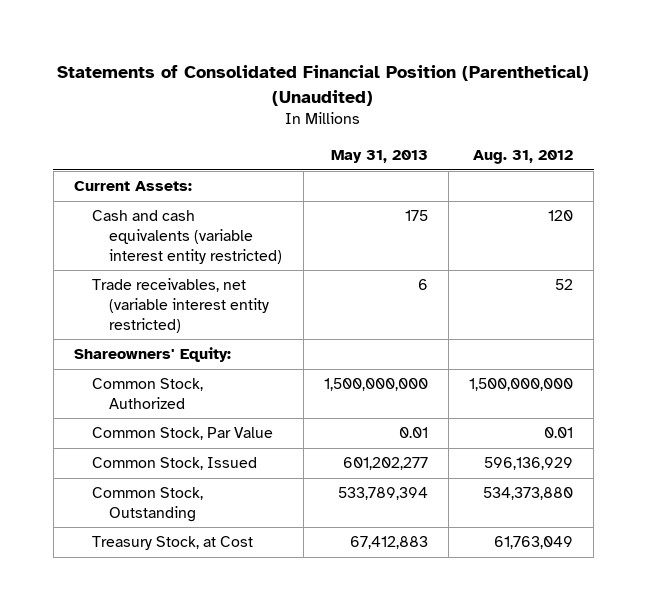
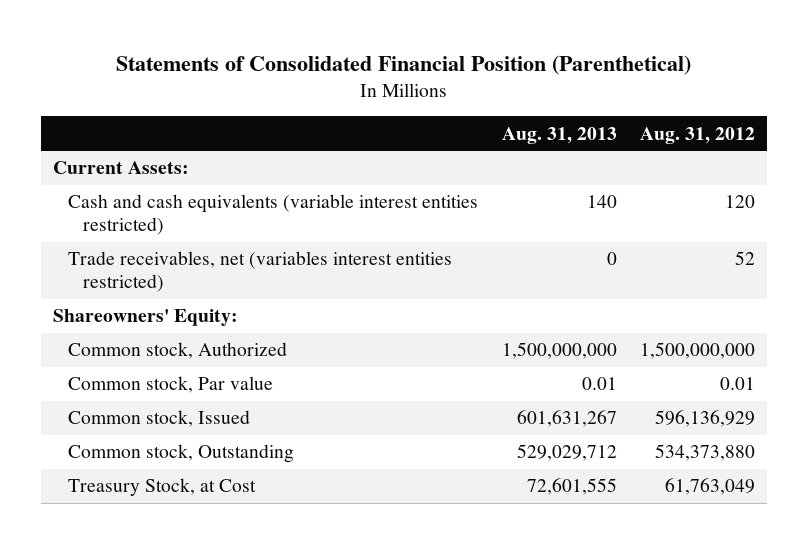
[57,64,590,106] Statements of Consolidated Financial Position (Parenthetical) (Unaudited) -> [116,54,692,75] Statements of Consolidated Financial Position (Parenthetical)
[330,150,428,164] May 31, 2013 -> none
none -> [501,126,617,144] Aug. 31, 2013
[91,210,283,264] Cash and cash equivalents (variable interest entity restricted) -> [68,194,479,236] Cash and cash equivalents (variable interest entities restricted)
[91,278,270,333] Trade receivables, net (variable interest entity restricted) -> [68,251,453,293] Trade receivables, net (variables interest entities restricted)
[91,378,203,409] Common Stock, Authorized -> [68,342,288,360] Common stock, Authorized
[91,427,273,441] Common Stock, Par Value -> [68,376,274,394] Common stock, Par value
[91,457,257,471] Common Stock, Issued -> [68,410,251,428] Common stock, Issued
[91,487,203,522] Common Stock, Outstanding -> [68,444,295,464] Common stock, Outstanding

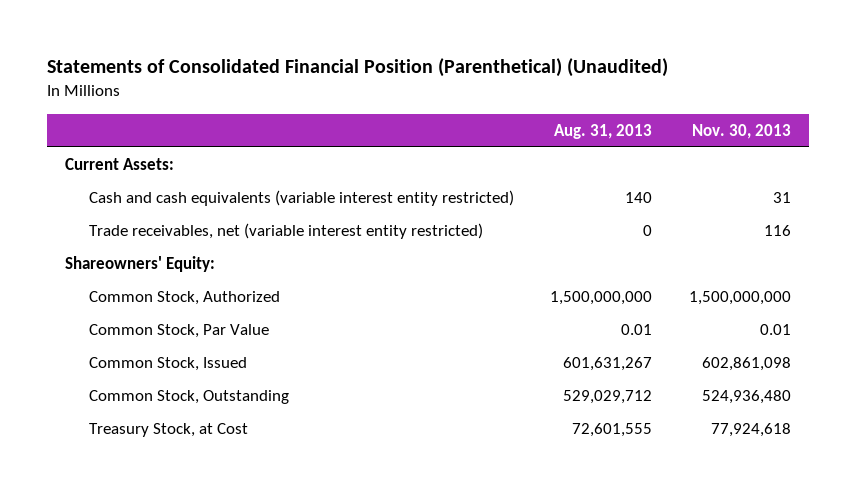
[116,54,692,75] Statements of Consolidated Financial Position (Parenthetical) -> [46,58,668,78] Statements of Consolidated Financial Position (Parenthetical) (Unaudited)
[640,126,756,144] Aug. 31, 2012 -> none
none -> [691,123,791,139] Nov. 30, 2013
[68,194,479,236] Cash and cash equivalents (variable interest entities restricted) -> [88,190,514,207] Cash and cash equivalents (variable interest entity restricted)
[68,251,453,293] Trade receivables, net (variables interest entities restricted) -> [88,223,483,240] Trade receivables, net (variable interest entity restricted)
[68,342,288,360] Common stock, Authorized -> [88,291,280,306] Common Stock, Authorized
[68,376,274,394] Common stock, Par value -> [88,324,269,339] Common Stock, Par Value
[68,410,251,428] Common stock, Issued -> [88,357,247,372] Common Stock, Issued
[68,444,295,464] Common stock, Outstanding -> [88,390,289,405] Common Stock, Outstanding

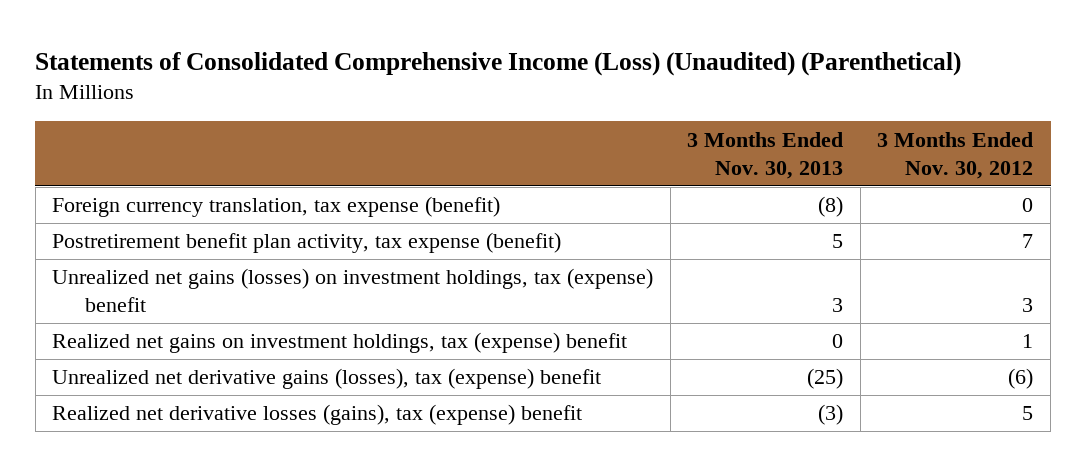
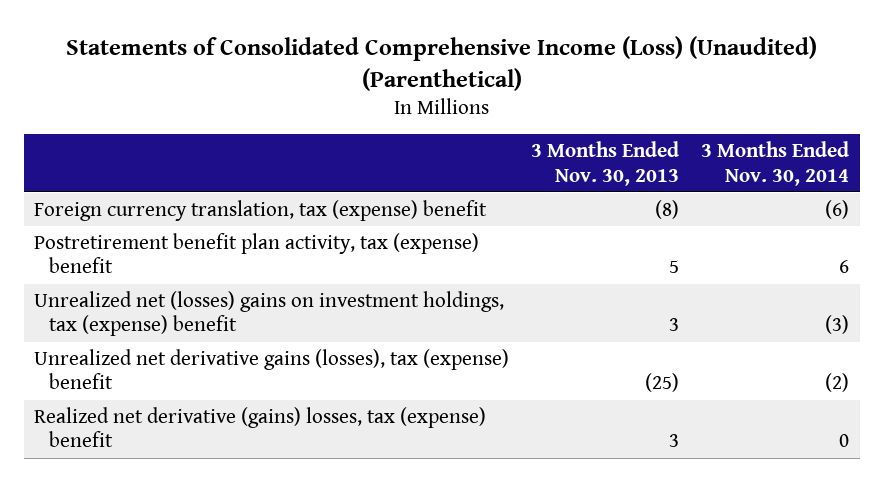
[877,131,1034,179] 3 Months Ended Nov. 30, 2012 -> none
none -> [700,141,849,186] 3 Months Ended Nov. 30, 2014
[52,332,628,354] Realized net gains on investment holdings, tax (expense) benefit -> none
[52,196,501,218] Foreign currency translation, tax expense (benefit) -> [34,199,488,221] Foreign currency translation, tax (expense) benefit
[52,232,562,254] Postretirement benefit plan activity, tax expense (benefit) -> [34,232,480,274] Postretirement benefit plan activity, tax (expense) benefit
[52,268,654,313] Unrealized net gains (losses) on investment holdings, tax (expense) benefit -> [34,290,505,337] Unrealized net (losses) gains on investment holdings, tax (expense) benefit
[52,404,583,426] Realized net derivative losses (gains), tax (expense) benefit -> [34,406,487,448] Realized net derivative (gains) losses, tax (expense) benefit
[818,404,844,426] (3) -> [669,434,680,448] 3

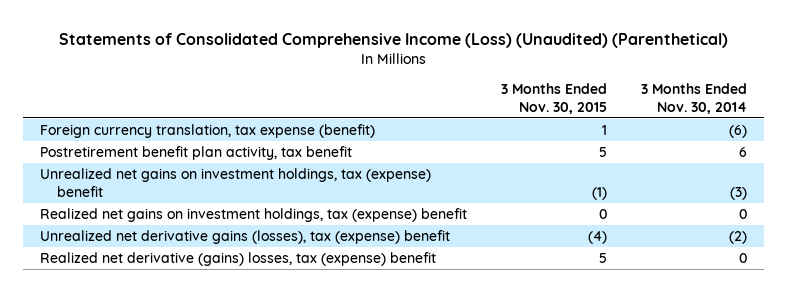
[531,141,680,186] 3 Months Ended Nov. 30, 2013 -> none
none -> [501,82,608,114] 3 Months Ended Nov. 30, 2015
[34,199,488,221] Foreign currency translation, tax (expense) benefit -> [40,124,376,139] Foreign currency translation, tax expense (benefit)
[34,232,480,274] Postretirement benefit plan activity, tax (expense) benefit -> [40,146,353,161] Postretirement benefit plan activity, tax benefit
[34,290,505,337] Unrealized net (losses) gains on investment holdings, tax (expense) benefit -> [40,168,432,197] Unrealized net gains on investment holdings, tax (expense) benefit
none -> [40,208,468,223] Realized net gains on investment holdings, tax (expense) benefit

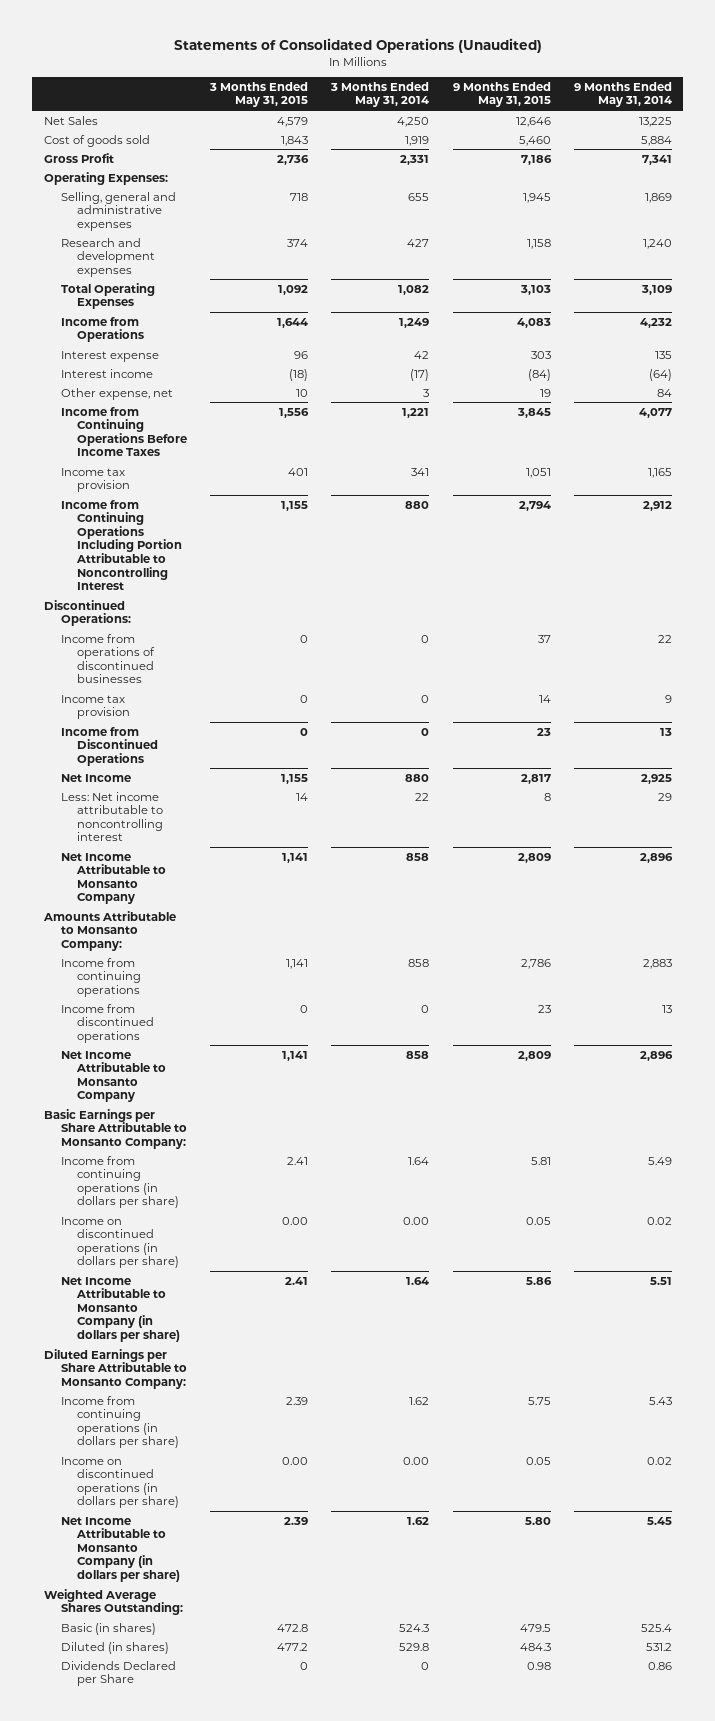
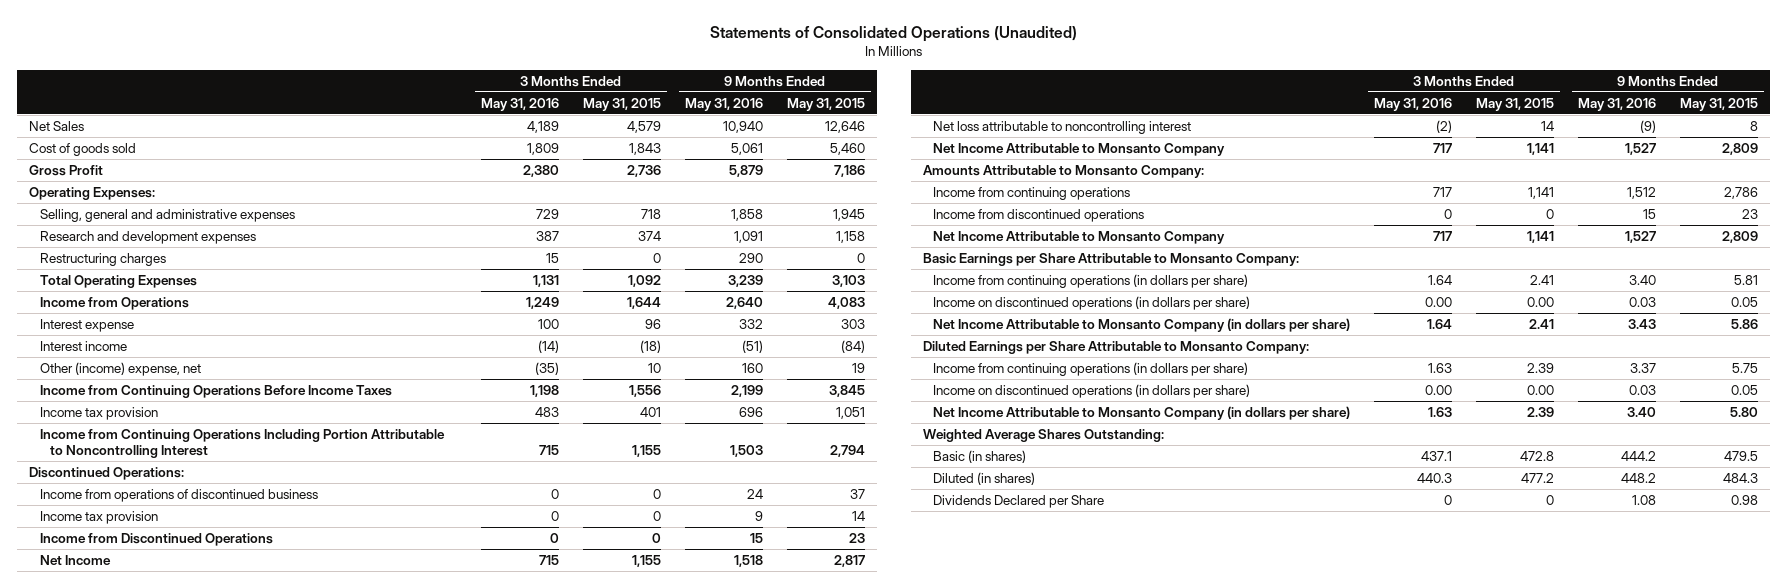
[330,81,430,108] 3 Months Ended May 31, 2014 -> none
[573,81,672,108] 9 Months Ended May 31, 2014 -> none
none -> [480,97,559,111] May 31, 2016
none -> [684,97,763,111] May 31, 2016
none -> [39,252,166,266] Restructuring charges
[60,387,173,400] Other expense, net -> [39,361,201,376] Other (income) expense, net
[60,633,156,684] Income from operations of discontinued businesses -> [39,488,318,502] Income from operations of discontinued business
[60,791,164,842] Less: Net income attributable to noncontrolling interest -> [933,120,1192,134] Net loss attributable to noncontrolling interest

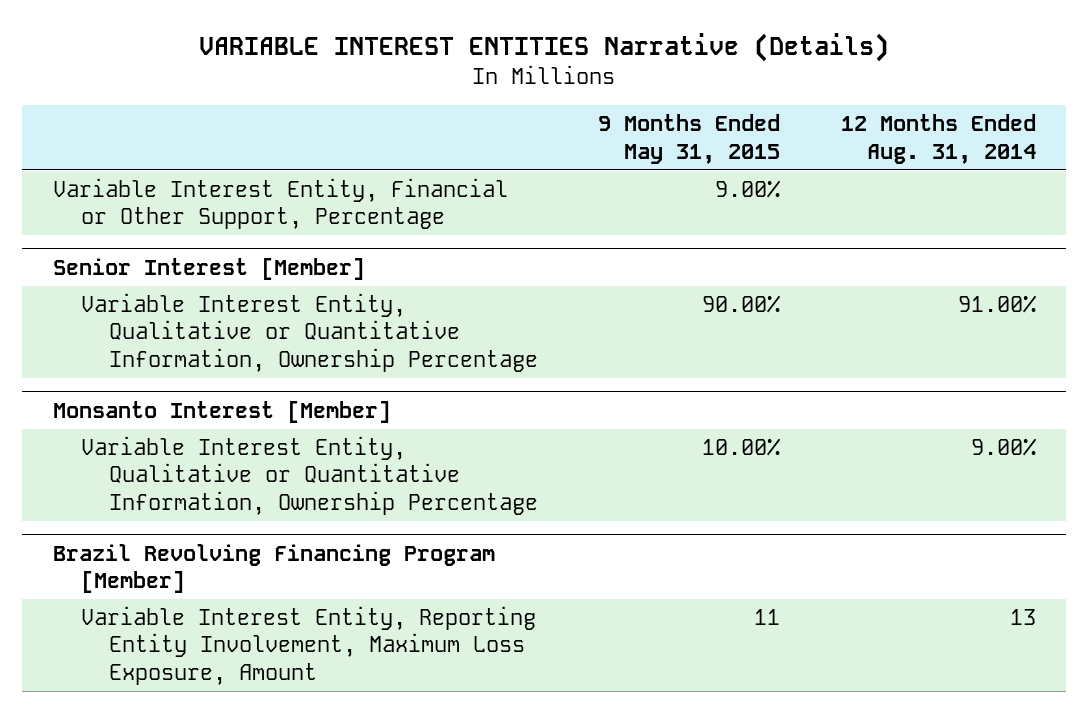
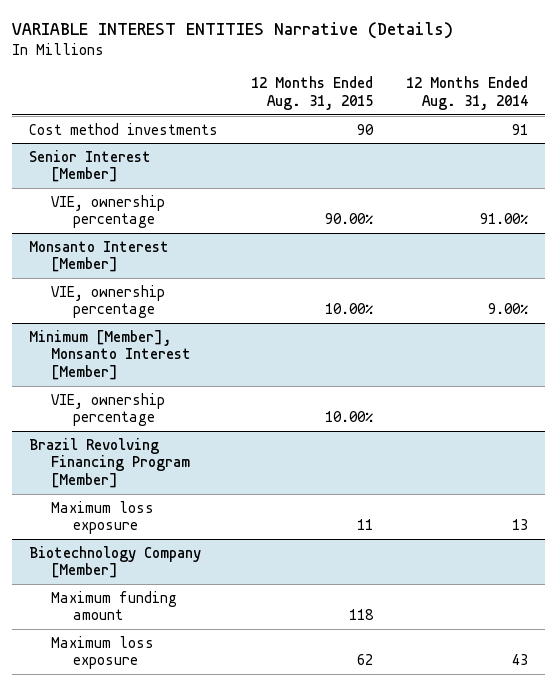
[598,114,781,164] 9 Months Ended May 31, 2015 -> none
none -> [250,76,373,111] 12 Months Ended Aug. 31, 2015
[52,178,508,230] Variable Interest Entity, Financial or Other Support, Percentage -> none
none -> [28,122,218,135] Cost method investments
[80,293,538,372] Variable Interest Entity, Qualitative or Quantitative Information, Ownership Percentage -> [50,194,165,229] VIE, ownership percentage
[80,436,538,515] Variable Interest Entity, Qualitative or Quantitative Information, Ownership Percentage -> [50,284,165,319] VIE, ownership percentage
none -> [28,329,191,381] Minimum [Member], Monsanto Interest [Member]
none -> [50,392,165,427] VIE, ownership percentage
[80,606,536,685] Variable Interest Entity, Reporting Entity Involvement, Maximum Loss Exposure, Amount -> [50,500,154,535] Maximum loss exposure
none -> [28,545,201,579] Biotechnology Company [Member]
none -> [50,590,177,621] Maximum funding amount
none -> [50,635,154,670] Maximum loss exposure

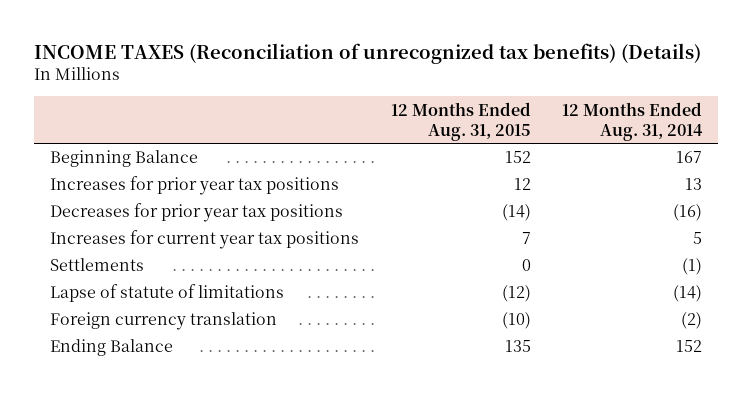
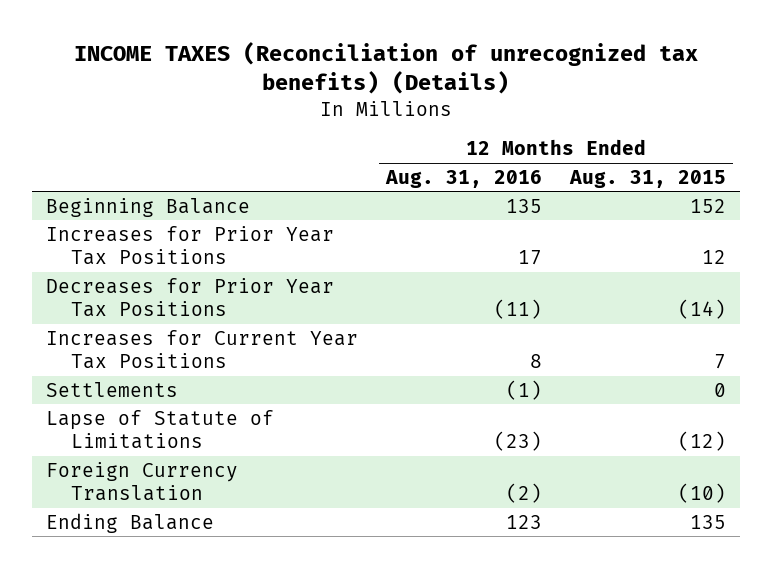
[562,101,704,141] 12 Months Ended Aug. 31, 2014 -> none
none -> [385,169,543,188] Aug. 31, 2016
[49,176,339,196] Increases for prior year tax positions -> [45,225,334,266] Increases for Prior Year Tax Positions
[49,203,343,223] Decreases for prior year tax positions -> [45,277,334,318] Decreases for Prior Year Tax Positions
[49,230,359,250] Increases for current year tax positions -> [45,329,358,370] Increases for Current Year Tax Positions
[49,284,284,303] Lapse of statute of limitations -> [45,409,274,450] Lapse of Statute of Limitations
[49,312,277,331] Foreign currency translation -> [45,461,238,502] Foreign Currency Translation

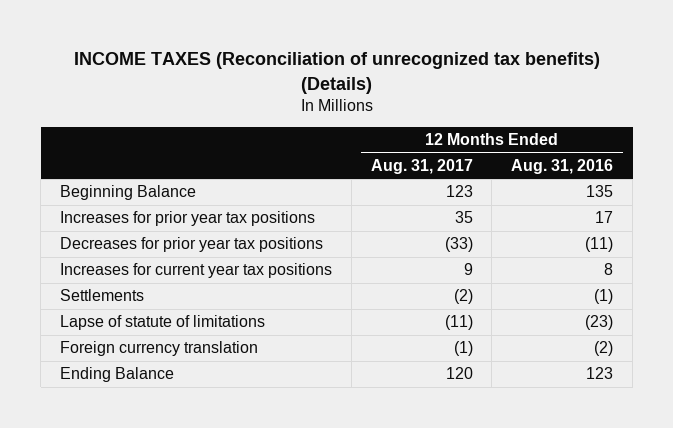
[569,169,727,188] Aug. 31, 2015 -> none
none -> [370,158,473,174] Aug. 31, 2017
[45,225,334,266] Increases for Prior Year Tax Positions -> [59,211,315,227] Increases for prior year tax positions
[45,277,334,318] Decreases for Prior Year Tax Positions -> [59,237,323,253] Decreases for prior year tax positions
[45,329,358,370] Increases for Current Year Tax Positions -> [59,263,332,279] Increases for current year tax positions
[45,409,274,450] Lapse of Statute of Limitations -> [59,315,265,331] Lapse of statute of limitations
[45,461,238,502] Foreign Currency Translation -> [59,341,258,357] Foreign currency translation

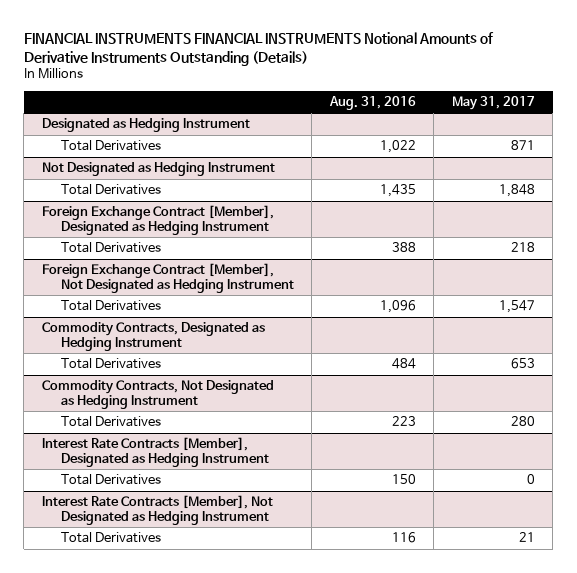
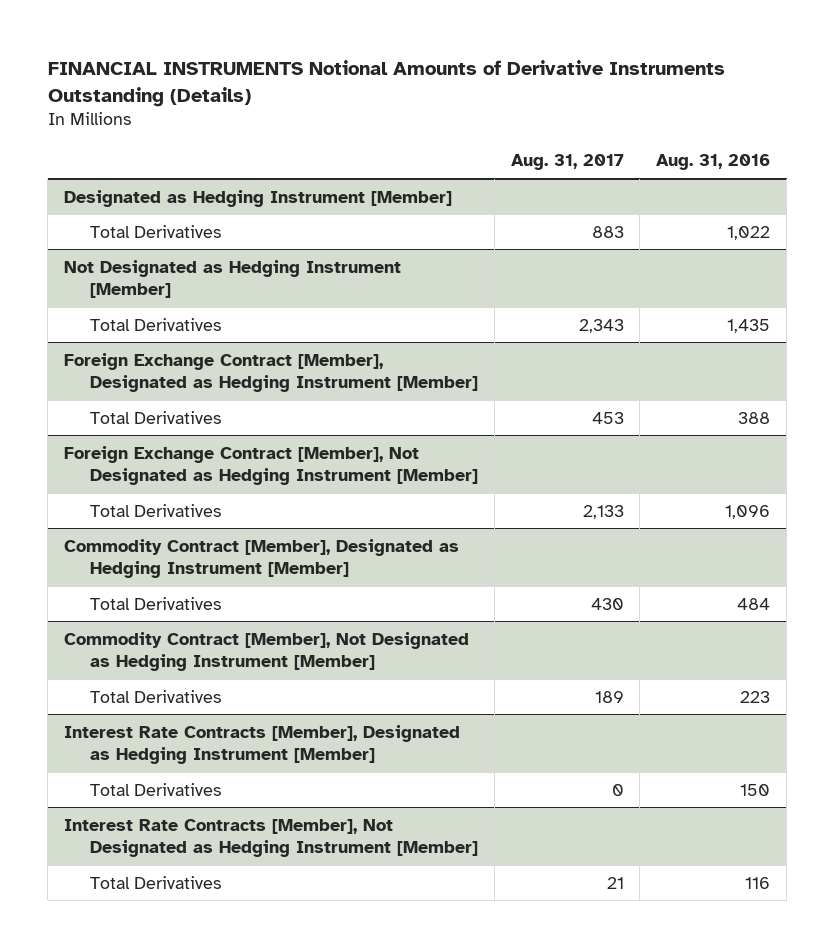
[23,31,494,66] FINANCIAL INSTRUMENTS FINANCIAL INSTRUMENTS Notional Amounts of Derivative Instruments Outstanding (Details) -> [47,59,725,107] FINANCIAL INSTRUMENTS Notional Amounts of Derivative Instruments Outstanding (Details)
[451,95,535,110] May 31, 2017 -> none
none -> [510,154,624,171] Aug. 31, 2017
[41,118,250,133] Designated as Hedging Instrument -> [64,189,453,207] Designated as Hedging Instrument [Member]
[41,162,275,177] Not Designated as Hedging Instrument -> [64,259,402,298] Not Designated as Hedging Instrument [Member]
[41,205,274,235] Foreign Exchange Contract [Member], Designated as Hedging Instrument -> [64,352,478,392] Foreign Exchange Contract [Member], Designated as Hedging Instrument [Member]
[41,263,294,293] Foreign Exchange Contract [Member], Not Designated as Hedging Instrument -> [64,445,478,485] Foreign Exchange Contract [Member], Not Designated as Hedging Instrument [Member]
[41,322,265,351] Commodity Contracts, Designated as Hedging Instrument -> [64,538,460,578] Commodity Contract [Member], Designated as Hedging Instrument [Member]
[41,380,274,409] Commodity Contracts, Not Designated as Hedging Instrument -> [64,631,470,671] Commodity Contract [Member], Not Designated as Hedging Instrument [Member]
[41,437,269,467] Interest Rate Contracts [Member], Designated as Hedging Instrument -> [64,724,461,764] Interest Rate Contracts [Member], Designated as Hedging Instrument [Member]
[41,495,273,525] Interest Rate Contracts [Member], Not Designated as Hedging Instrument -> [64,818,478,857] Interest Rate Contracts [Member], Not Designated as Hedging Instrument [Member]

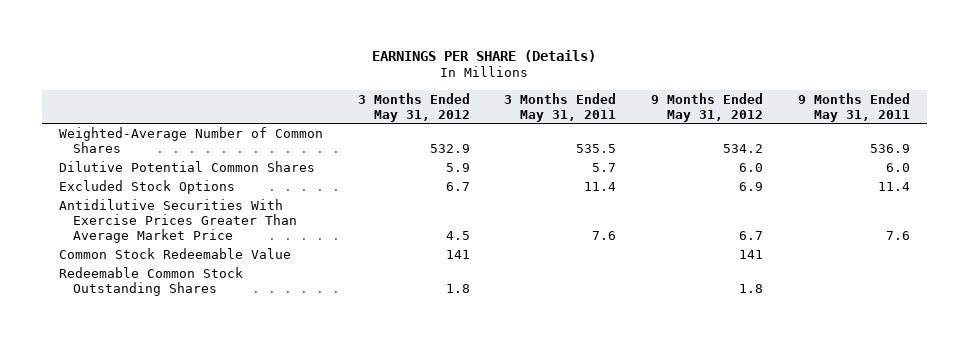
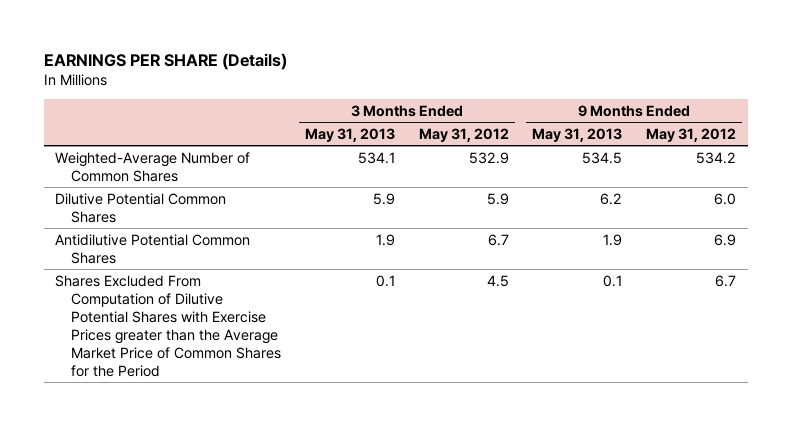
[504,92,617,122] 3 Months Ended May 31, 2011 -> none
[797,92,910,122] 9 Months Ended May 31, 2011 -> none
none -> [304,127,395,142] May 31, 2013
none -> [532,127,623,142] May 31, 2013
[58,247,291,259] Common Stock Redeemable Value -> none
[58,266,243,296] Redeemable Common Stock Outstanding Shares -> none
[58,179,235,194] Excluded Stock Options -> [55,233,251,264] Antidilutive Potential Common Shares
[58,198,298,243] Antidilutive Securities With Exercise Prices Greater Than Average Market Price -> [55,274,282,377] Shares Excluded From Computation of Dilutive Potential Shares with Exercise Prices greater than the Average Market Price of Common Shares for the Period

